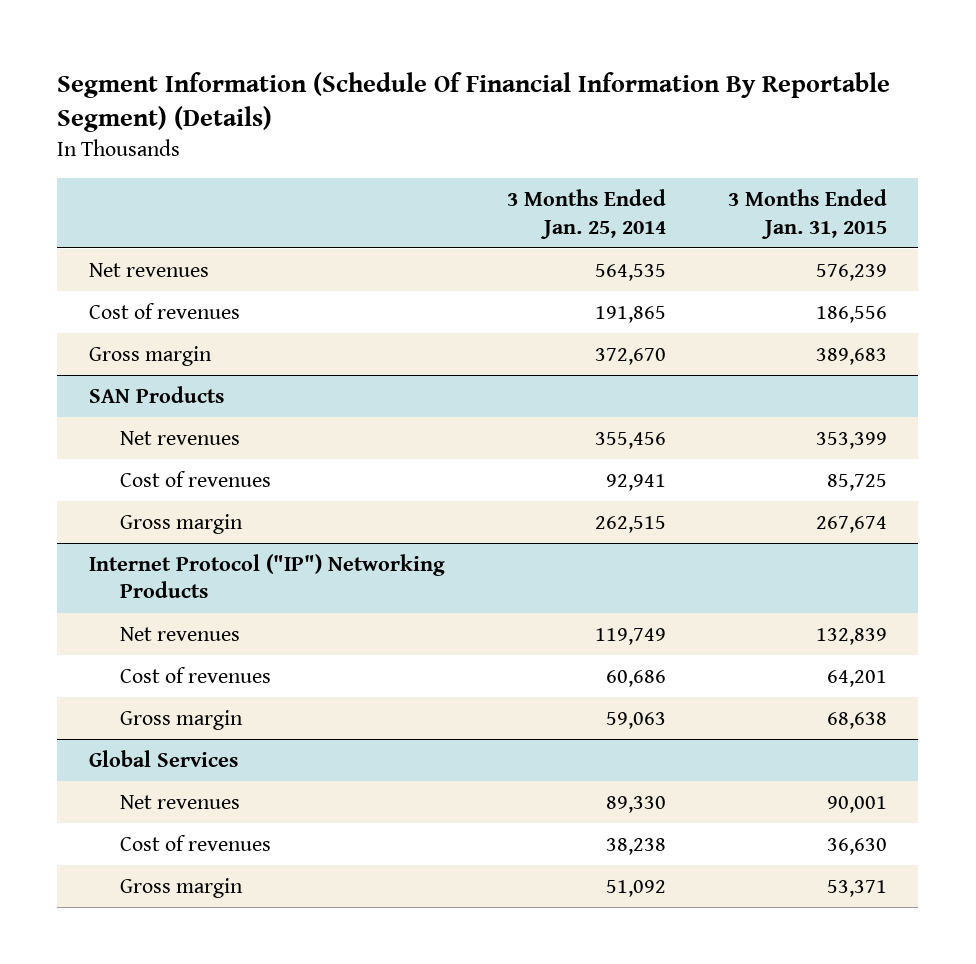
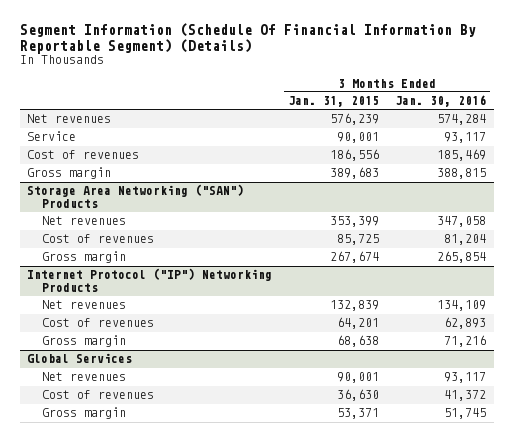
[506,189,666,239] 3 Months Ended Jan. 25, 2014 -> none
none -> [395,95,487,108] Jan. 30, 2016
none -> [27,131,77,142] Service
[88,386,224,404] SAN Products -> [27,184,245,208] Storage Area Networking ("SAN") Products

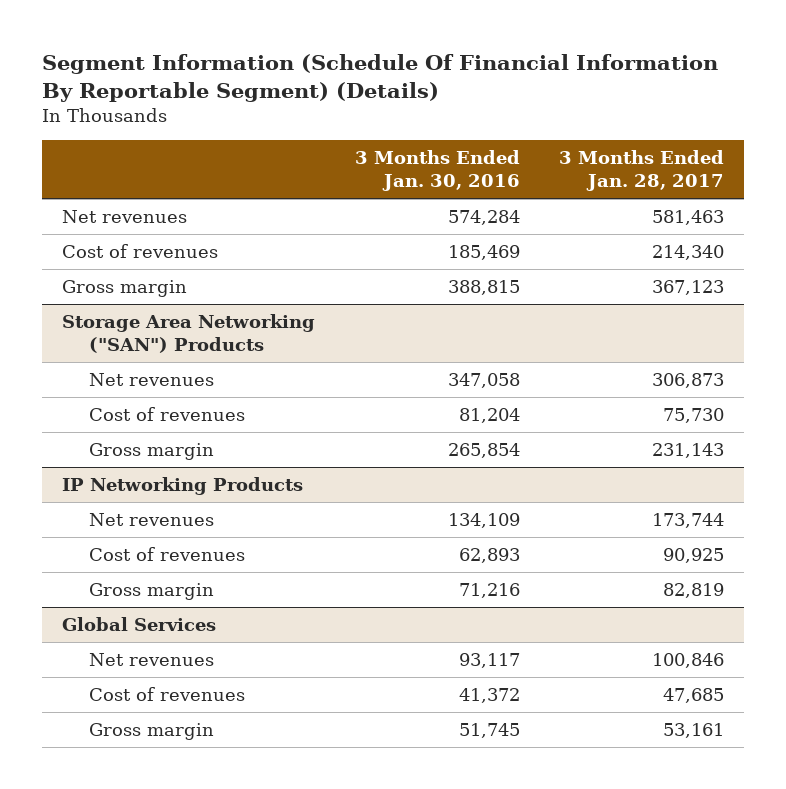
[288,96,380,108] Jan. 31, 2015 -> none
none -> [559,150,725,192] 3 Months Ended Jan. 28, 2017
[27,131,77,142] Service -> none
[27,268,273,292] Internet Protocol ("IP") Networking Products -> [62,477,304,496] IP Networking Products

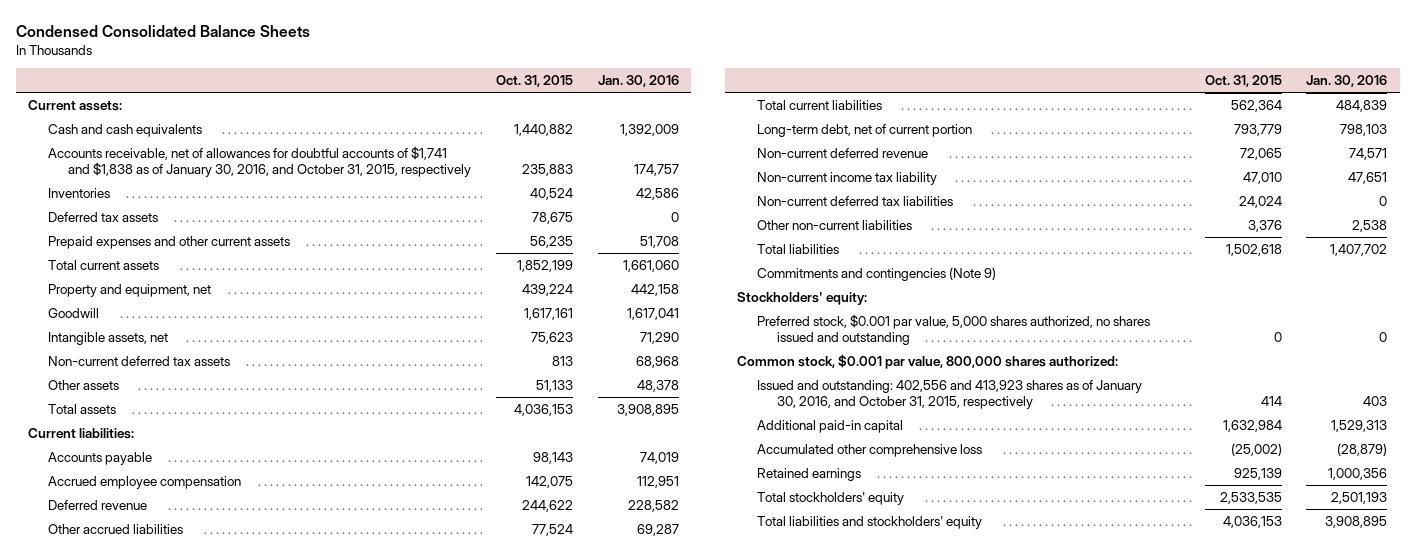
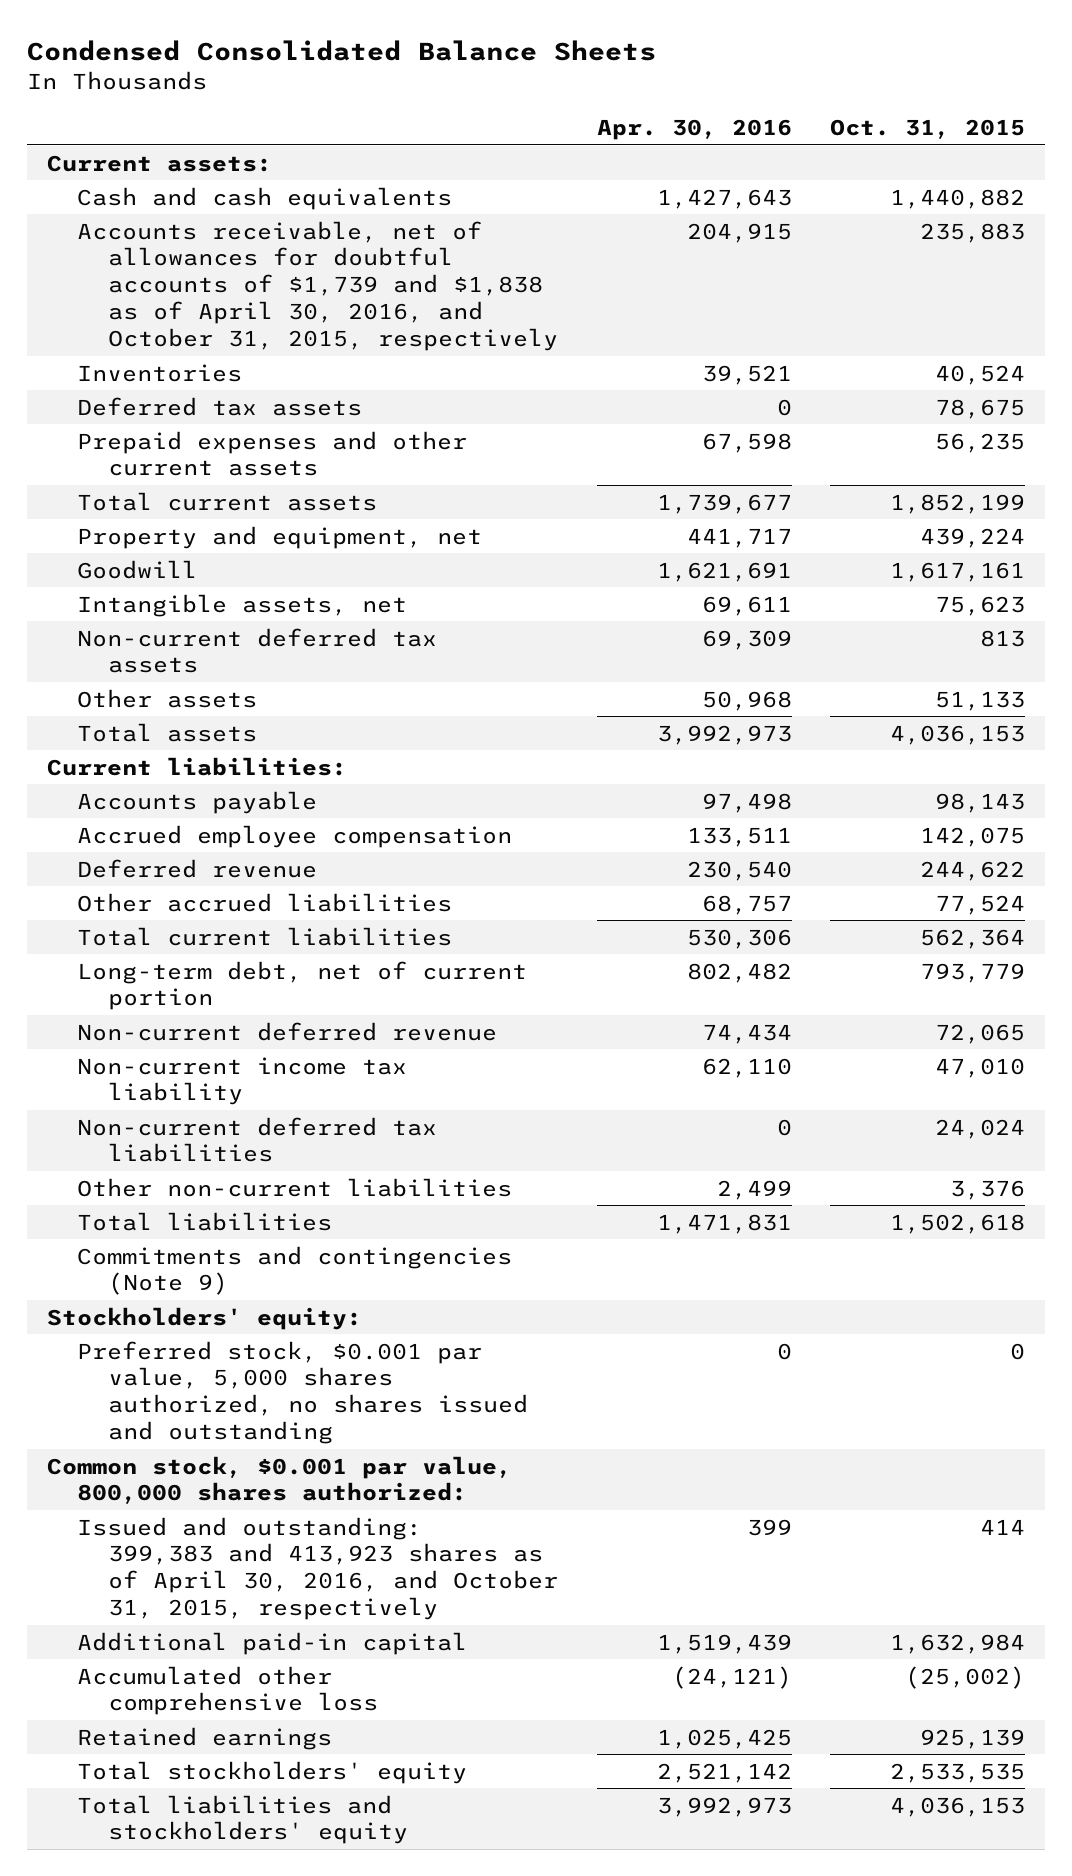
[597,75,679,88] Jan. 30, 2016 -> none
none -> [596,118,792,140] Apr. 30, 2016
[48,145,472,177] Accounts receivable, net of allowances for doubtful accounts of $1,741 and $1,838 as of January 30, 2016, and October 31, 2015, respectively -> [77,220,558,351] Accounts receivable, net of allowances for doubtful accounts of $1,739 and $1,838 as of April 30, 2016, and October 31, 2015, respectively
[756,379,1142,409] Issued and outstanding: 402,556 and 413,923 shares as of January 30, 2016, and October 31, 2015, respectively -> [77,1516,558,1621] Issued and outstanding: 399,383 and 413,923 shares as of April 30, 2016, and October 31, 2015, respectively

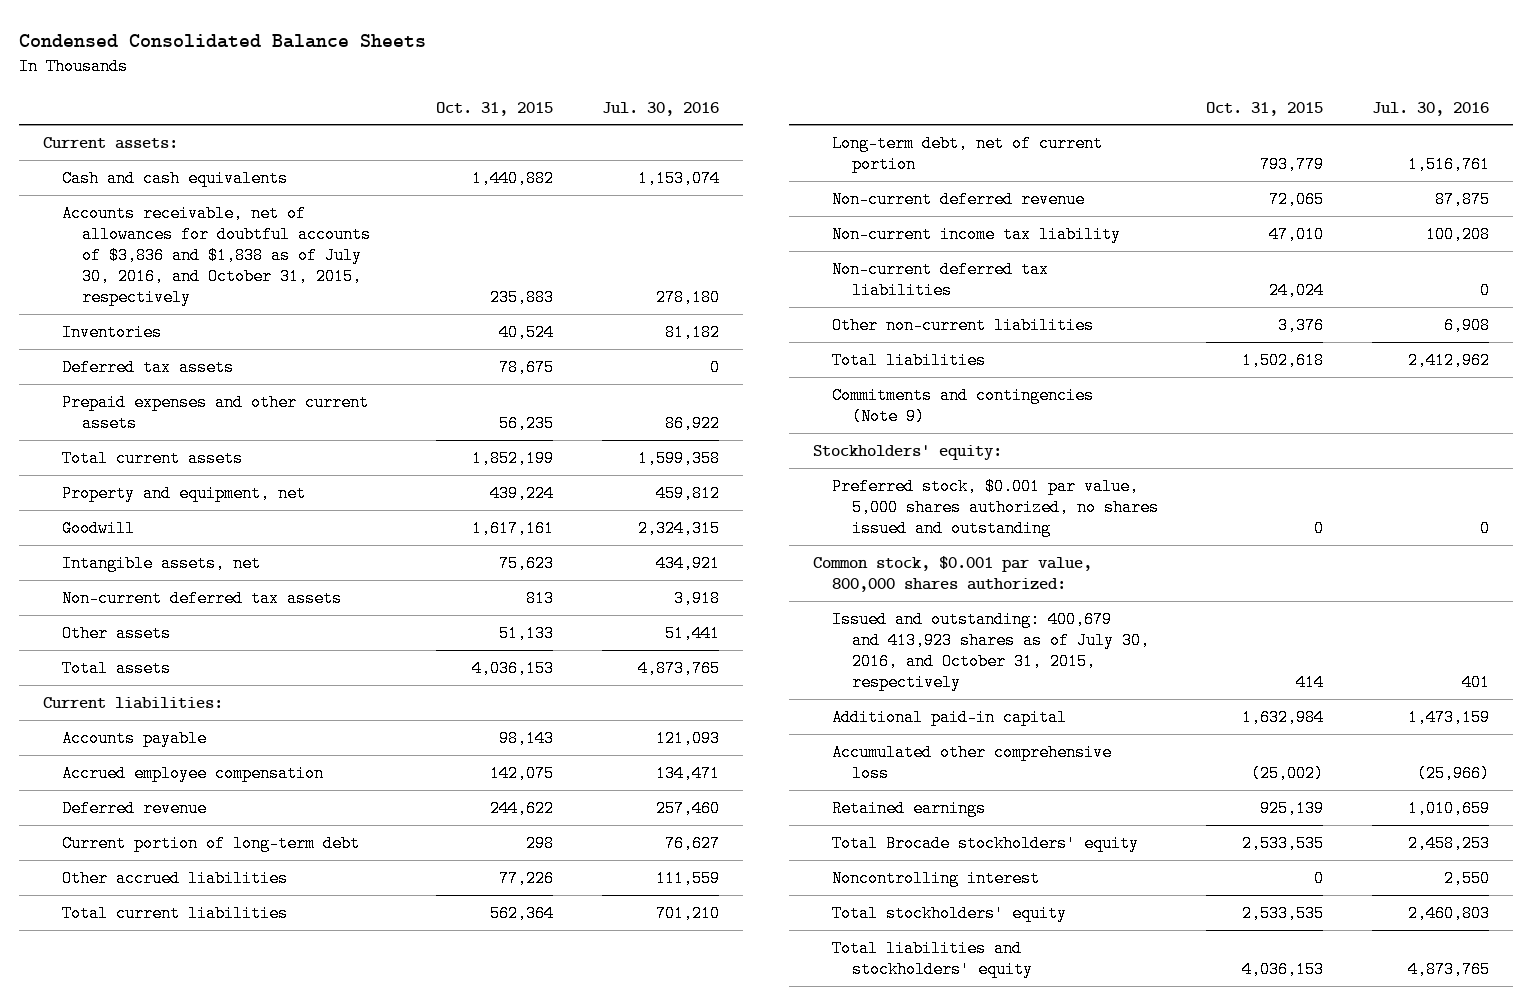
[596,118,792,140] Apr. 30, 2016 -> none
none -> [601,101,719,116] Jul. 30, 2016
[77,220,558,351] Accounts receivable, net of allowances for doubtful accounts of $1,739 and $1,838 as of April 30, 2016, and October 31, 2015, respectively -> [62,204,371,307] Accounts receivable, net of allowances for doubtful accounts of $3,836 and $1,838 as of July 30, 2016, and October 31, 2015, respectively
none -> [62,834,361,852] Current portion of long-term debt
[935,894,1026,915] 77,524 -> [499,869,555,887] 77,226
[77,1516,558,1621] Issued and outstanding: 399,383 and 413,923 shares as of April 30, 2016, and October 31, 2015, respectively -> [832,610,1150,692] Issued and outstanding: 400,679 and 413,923 shares as of July 30, 2016, and October 31, 2015, respectively
none -> [832,834,1140,852] Total Brocade stockholders' equity
none -> [832,869,1041,887] Noncontrolling interest

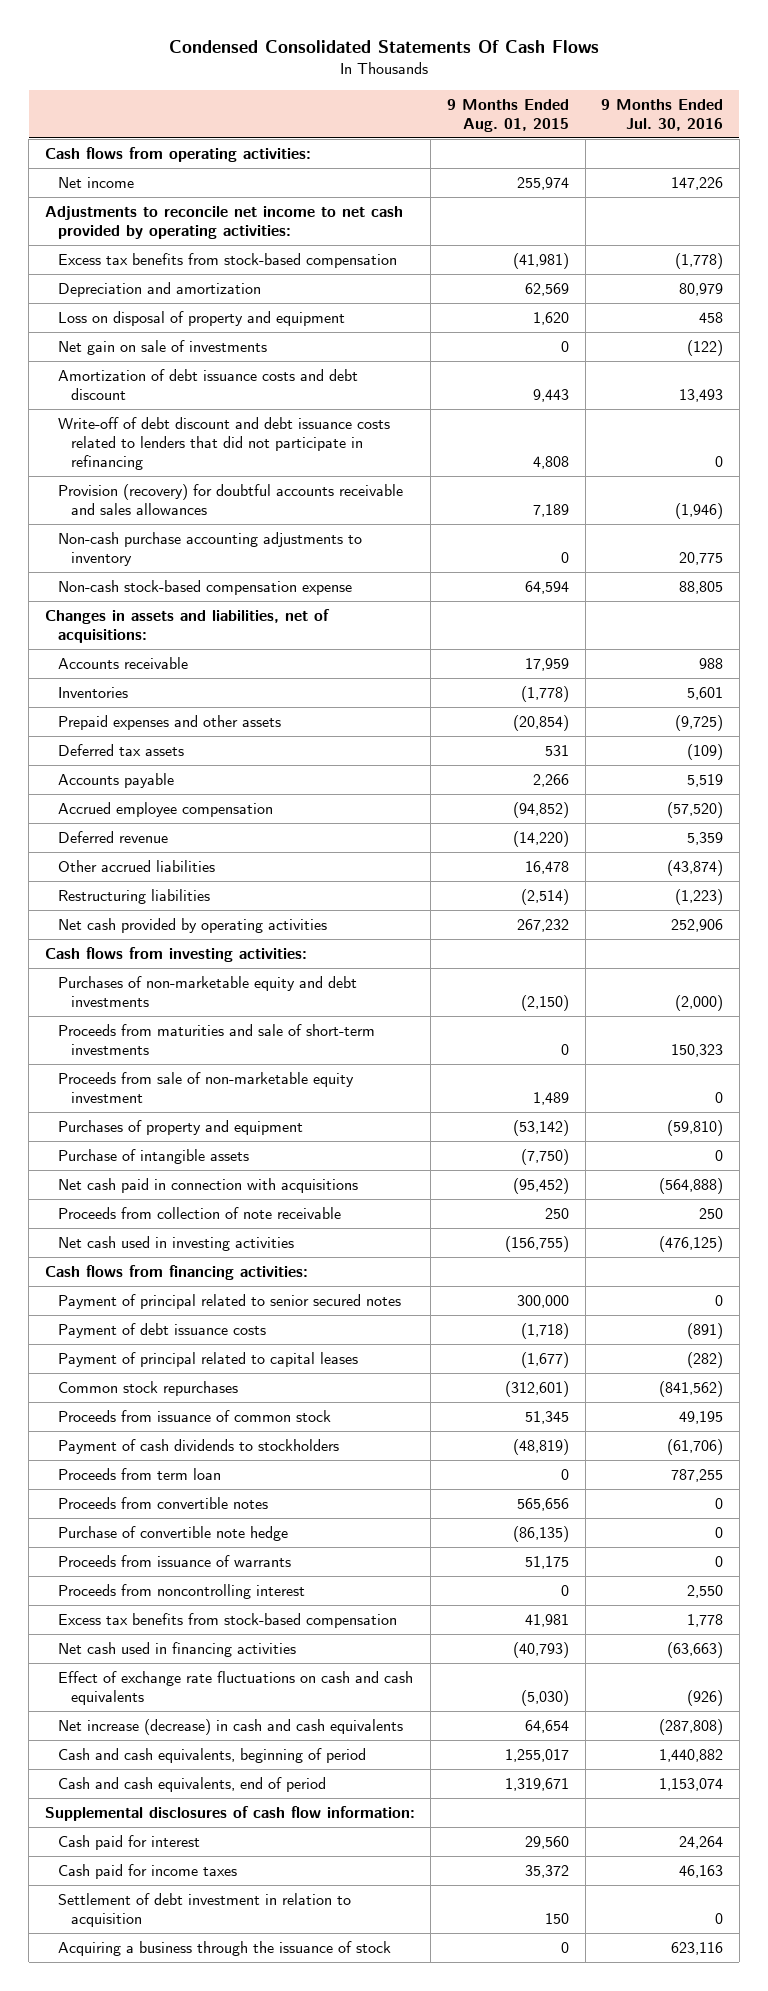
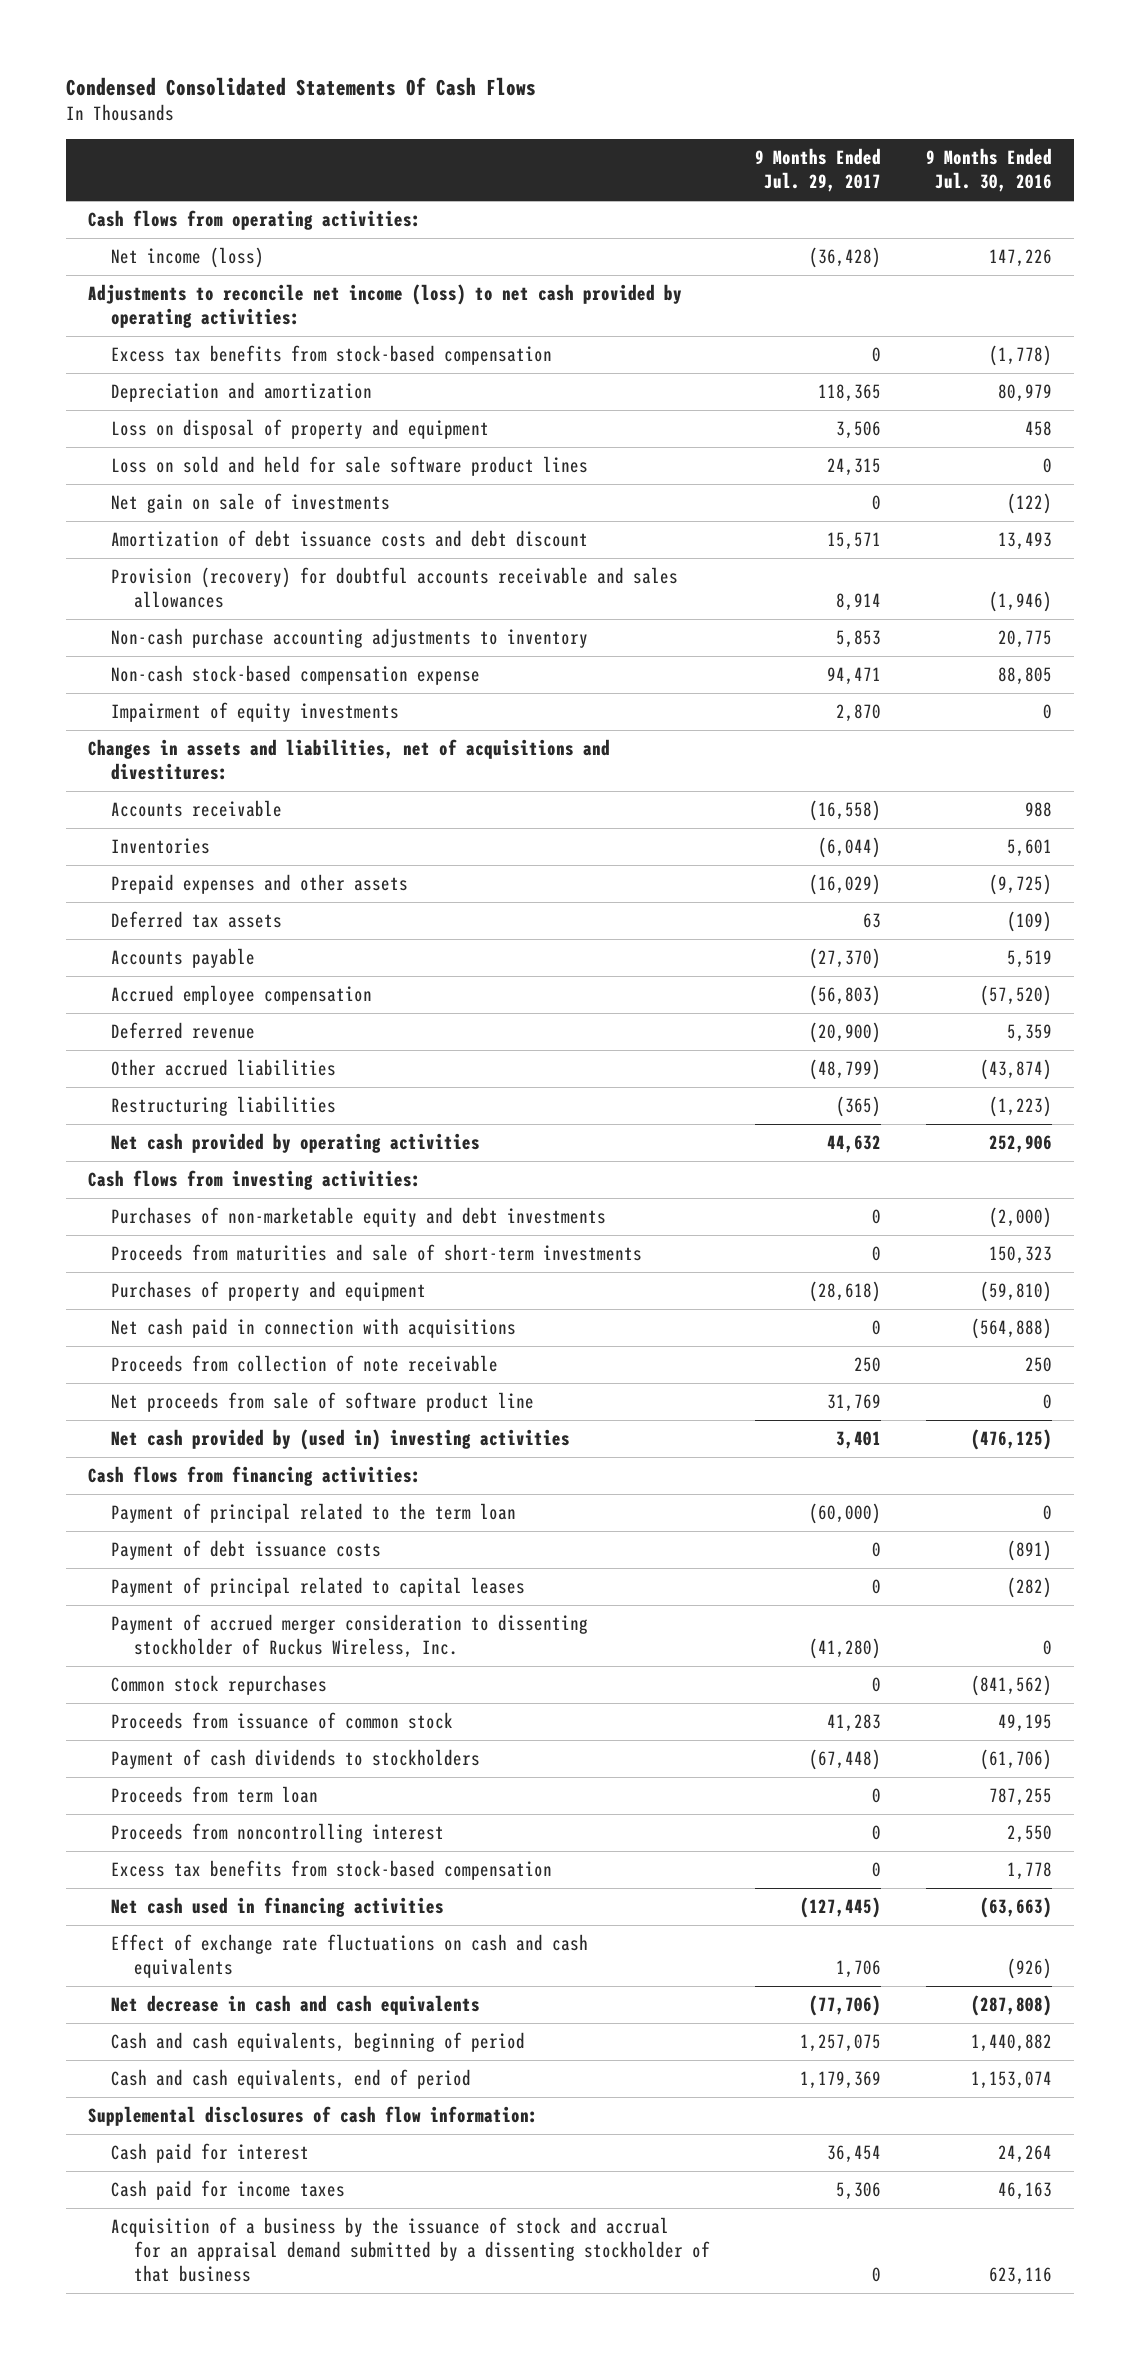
[447,98,570,132] 9 Months Ended Aug. 01, 2015 -> none
none -> [754,148,881,193] 9 Months Ended Jul. 29, 2017
[58,177,135,189] Net income -> [110,247,264,269] Net income (loss)
[44,206,403,240] Adjustments to reconcile net income to net cash provided by operating activities: -> [88,284,683,329] Adjustments to reconcile net income (loss) to net cash provided by operating activities:
none -> [110,456,588,477] Loss on sold and held for sale software product lines
[58,417,391,471] Write-off of debt discount and debt issuance costs related to lenders that did not participate in refinancing -> none
none -> [110,702,399,723] Impairment of equity investments
[44,609,330,644] Changes in assets and liabilities, net of acquisitions: -> [88,739,611,781] Changes in assets and liabilities, net of acquisitions and divestitures:
[58,1072,355,1104] Proceeds from sale of non-marketable equity investment -> none
[58,1149,250,1165] Purchase of intangible assets -> none
none -> [110,1392,534,1413] Net proceeds from sale of software product line
[58,1236,295,1252] Net cash used in investing activities -> [110,1429,570,1451] Net cash provided by (used in) investing activities
[58,1294,402,1310] Payment of principal related to senior secured notes -> none
none -> [110,1503,516,1524] Payment of principal related to the term loan
none -> [110,1614,588,1659] Payment of accrued merger consideration to dissenting stockholder of Ruckus Wireless, Inc.
[58,1497,269,1510] Proceeds from convertible notes -> none
[58,1526,289,1542] Purchase of convertible note hedge -> none
[58,1555,292,1568] Proceeds from issuance of warrants -> none
[58,1719,404,1736] Net increase (decrease) in cash and cash equivalents -> [110,1995,480,2016] Net decrease in cash and cash equivalents
[58,1893,352,1928] Settlement of debt investment in relation to acquisition -> none
[58,1941,392,1957] Acquiring a business through the issuance of stock -> [110,2217,710,2283] Acquisition of a business by the issuance of stock and accrual for an appraisal demand submitted by a dissenting stockholder of that business

